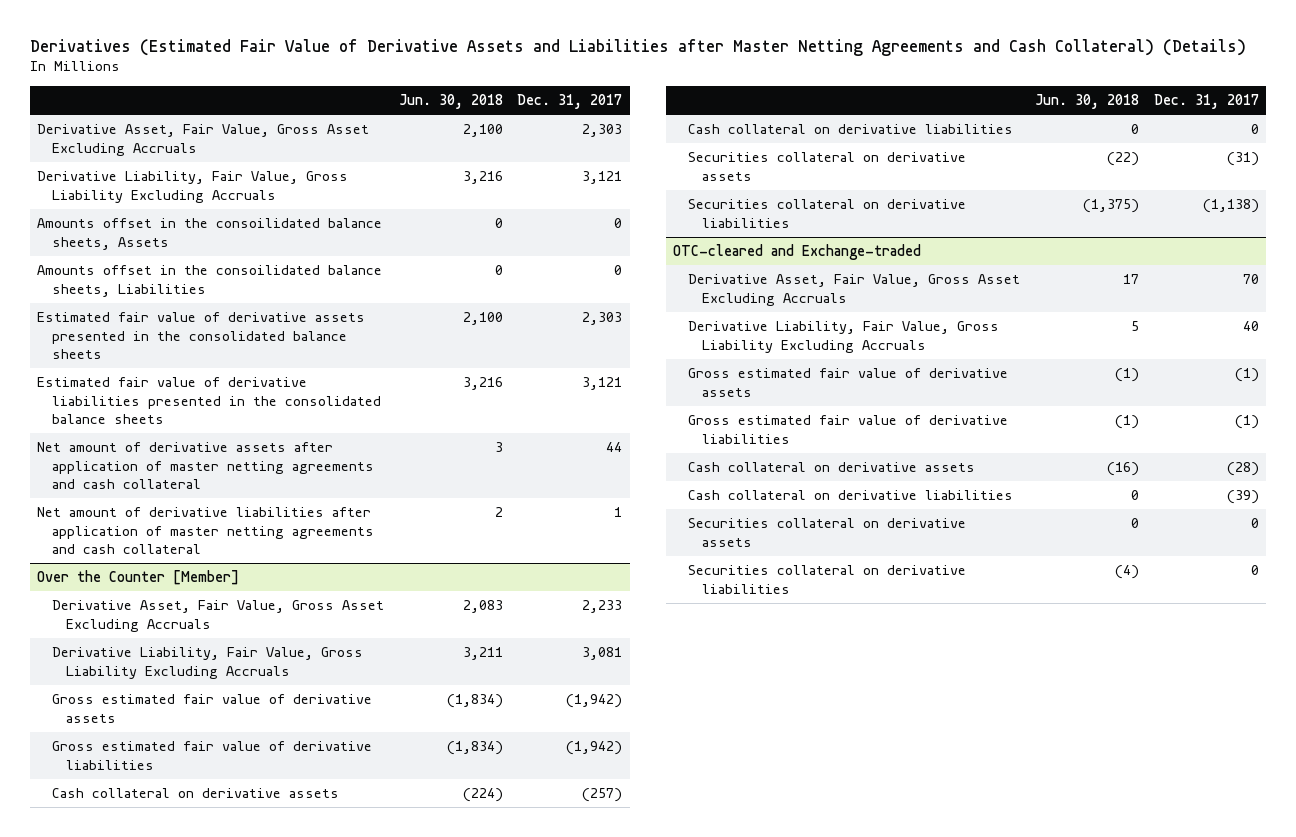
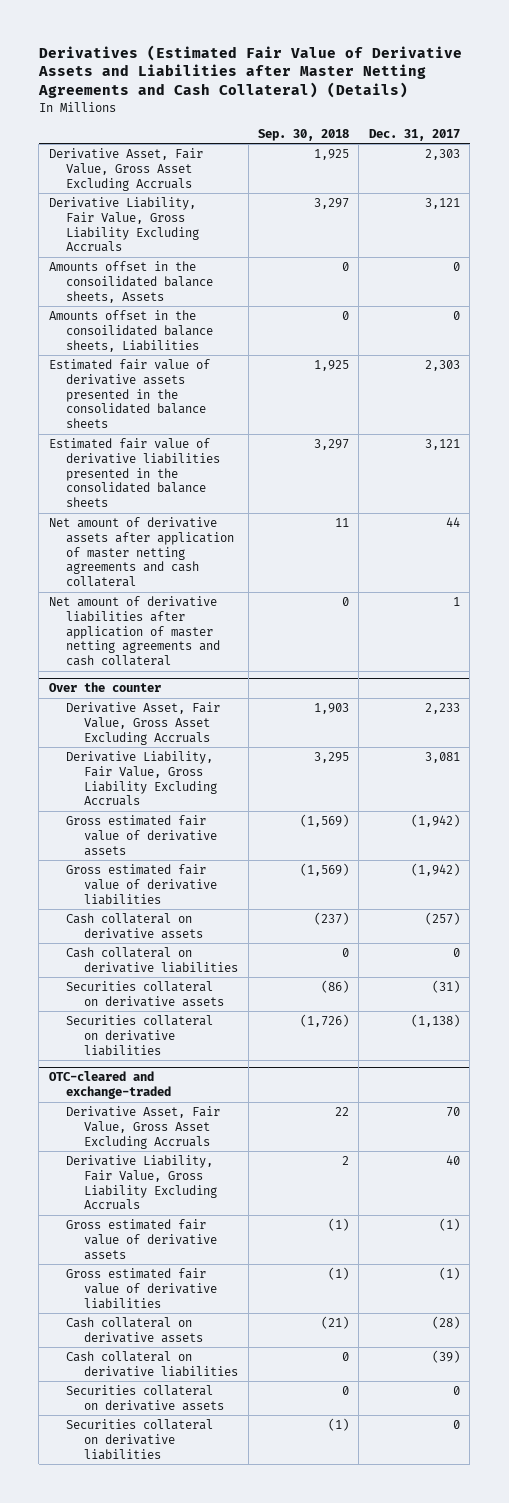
[398,94,503,110] Jun. 30, 2018 -> none
none -> [257,128,349,141] Sep. 30, 2018
[37,570,240,586] Over the Counter [Member] -> [48,682,161,693] Over the counter
[673,244,922,261] OTC-cleared and Exchange-traded -> [48,1071,172,1100] OTC-cleared and exchange-traded

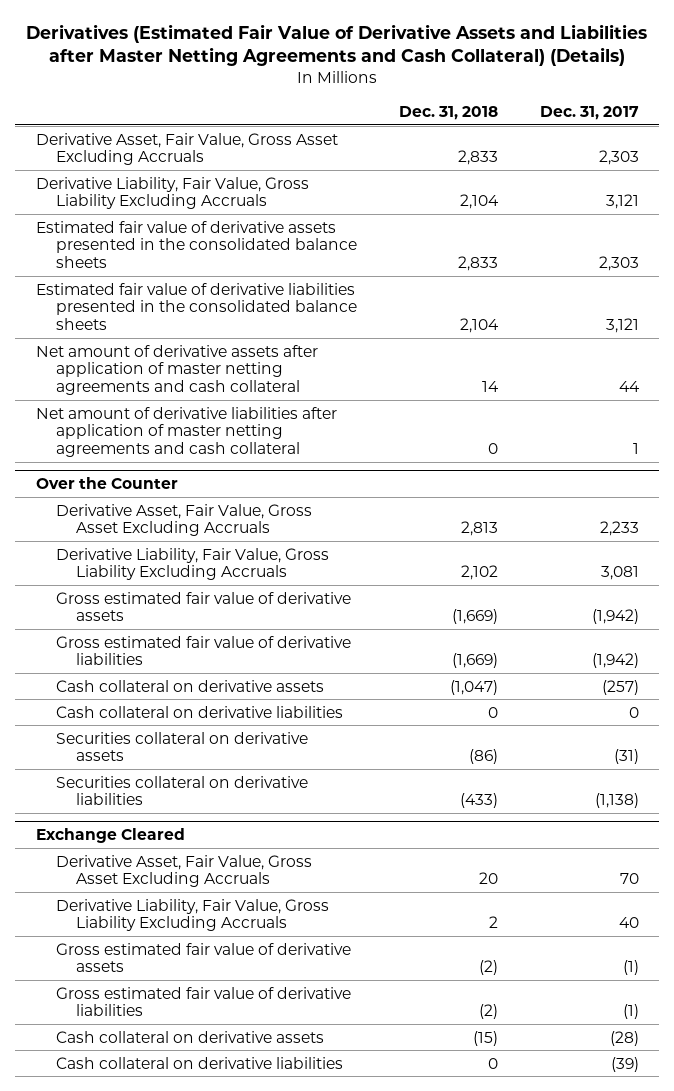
[257,128,349,141] Sep. 30, 2018 -> none
none -> [398,105,498,120] Dec. 31, 2018
[48,261,214,303] Amounts offset in the consoilidated balance sheets, Assets -> none
[48,310,214,352] Amounts offset in the consoilidated balance sheets, Liabilities -> none
[48,682,161,693] Over the counter -> [35,477,178,490] Over the Counter
[48,1071,172,1100] OTC-cleared and exchange-traded -> [35,828,185,844] Exchange Cleared
[66,1385,225,1411] Securities collateral on derivative assets -> none
[66,1419,214,1460] Securities collateral on derivative liabilities -> none

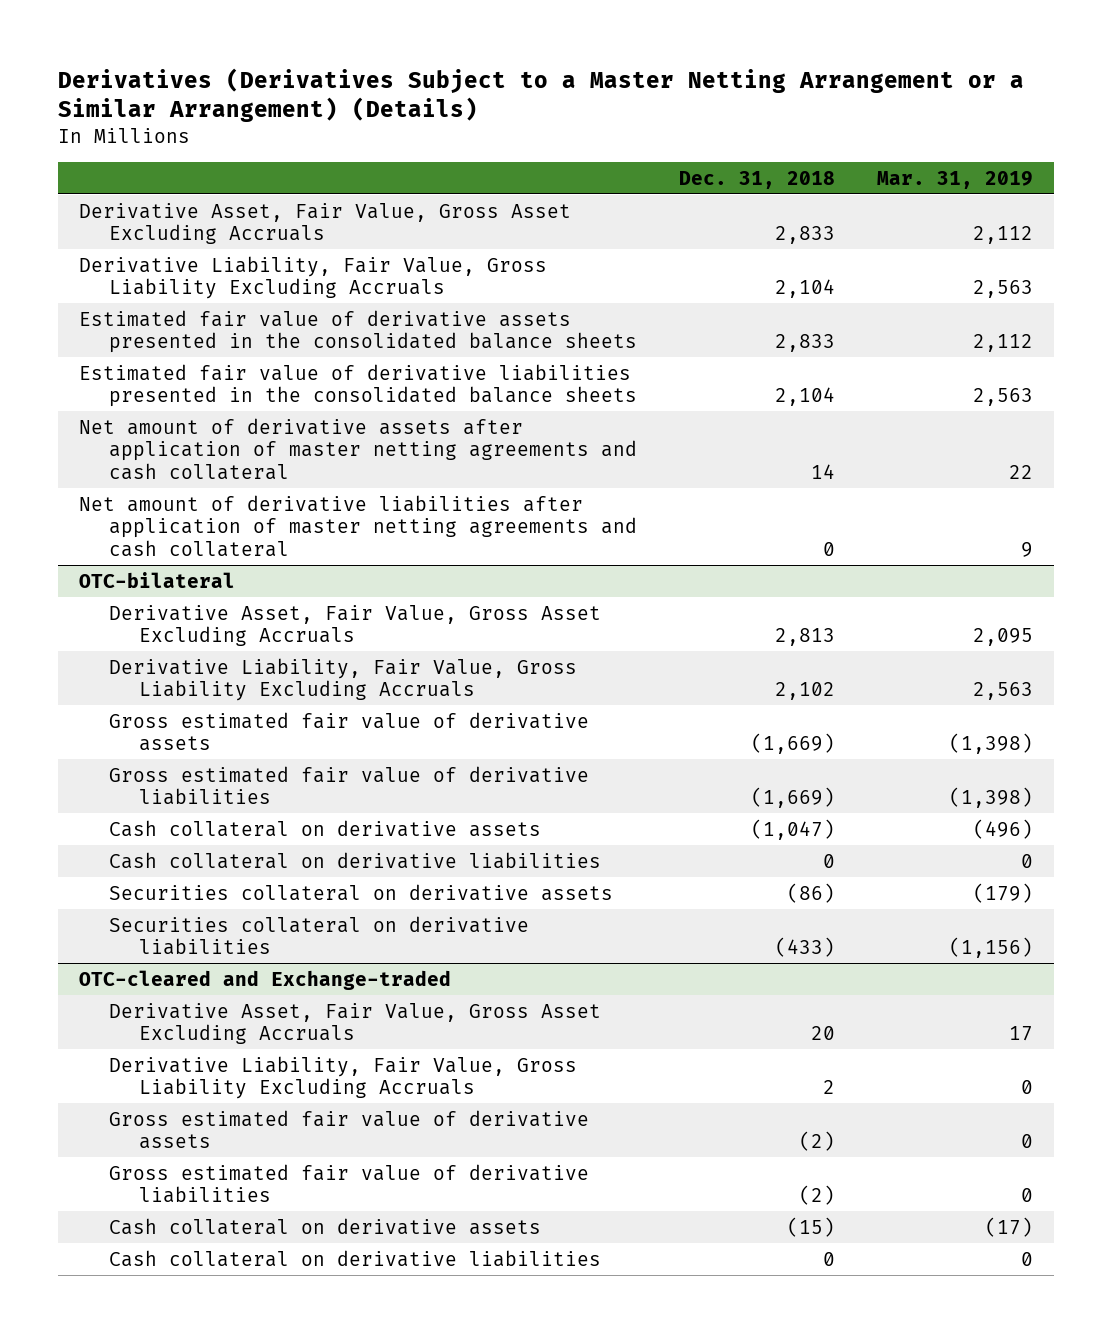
[26,23,648,67] Derivatives (Estimated Fair Value of Derivative Assets and Liabilities after Master Netting Agreements and Cash Collateral) (Details) -> [57,67,1024,123] Derivatives (Derivatives Subject to a Master Netting Arrangement or a Similar Arrangement) (Details)
[539,105,639,120] Dec. 31, 2017 -> none
none -> [876,170,1033,189] Mar. 31, 2019
[35,477,178,490] Over the Counter -> [78,571,235,588] OTC-bilateral
[35,828,185,844] Exchange Cleared -> [78,969,451,990] OTC-cleared and Exchange-traded

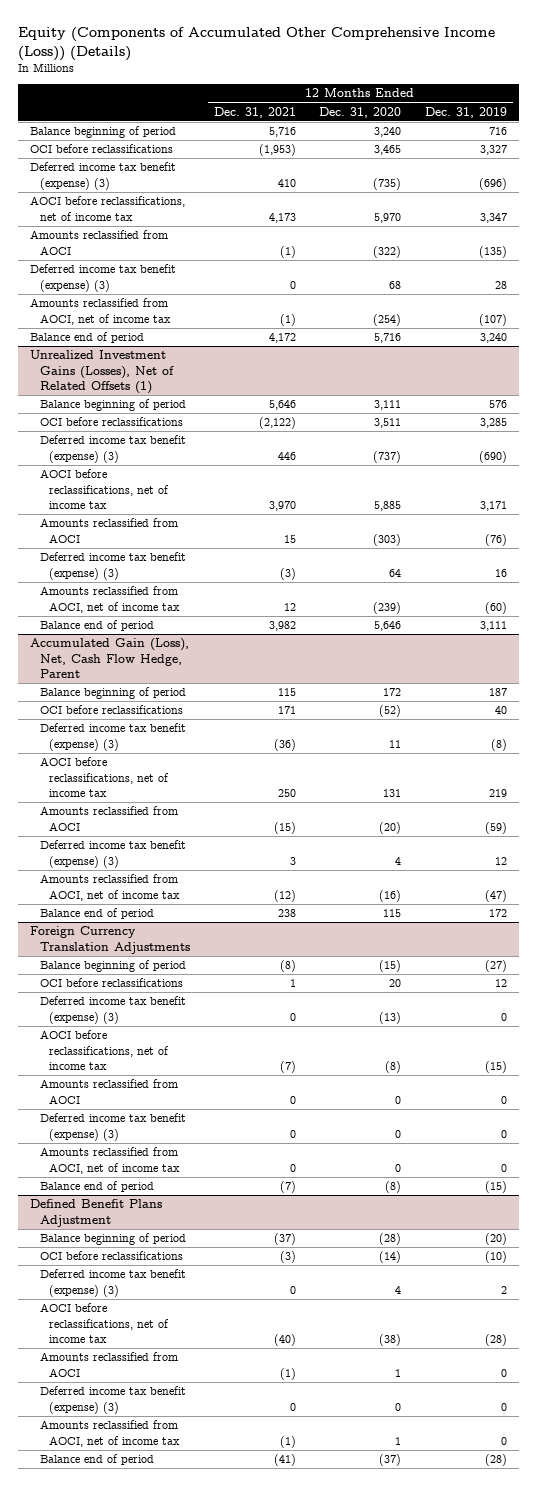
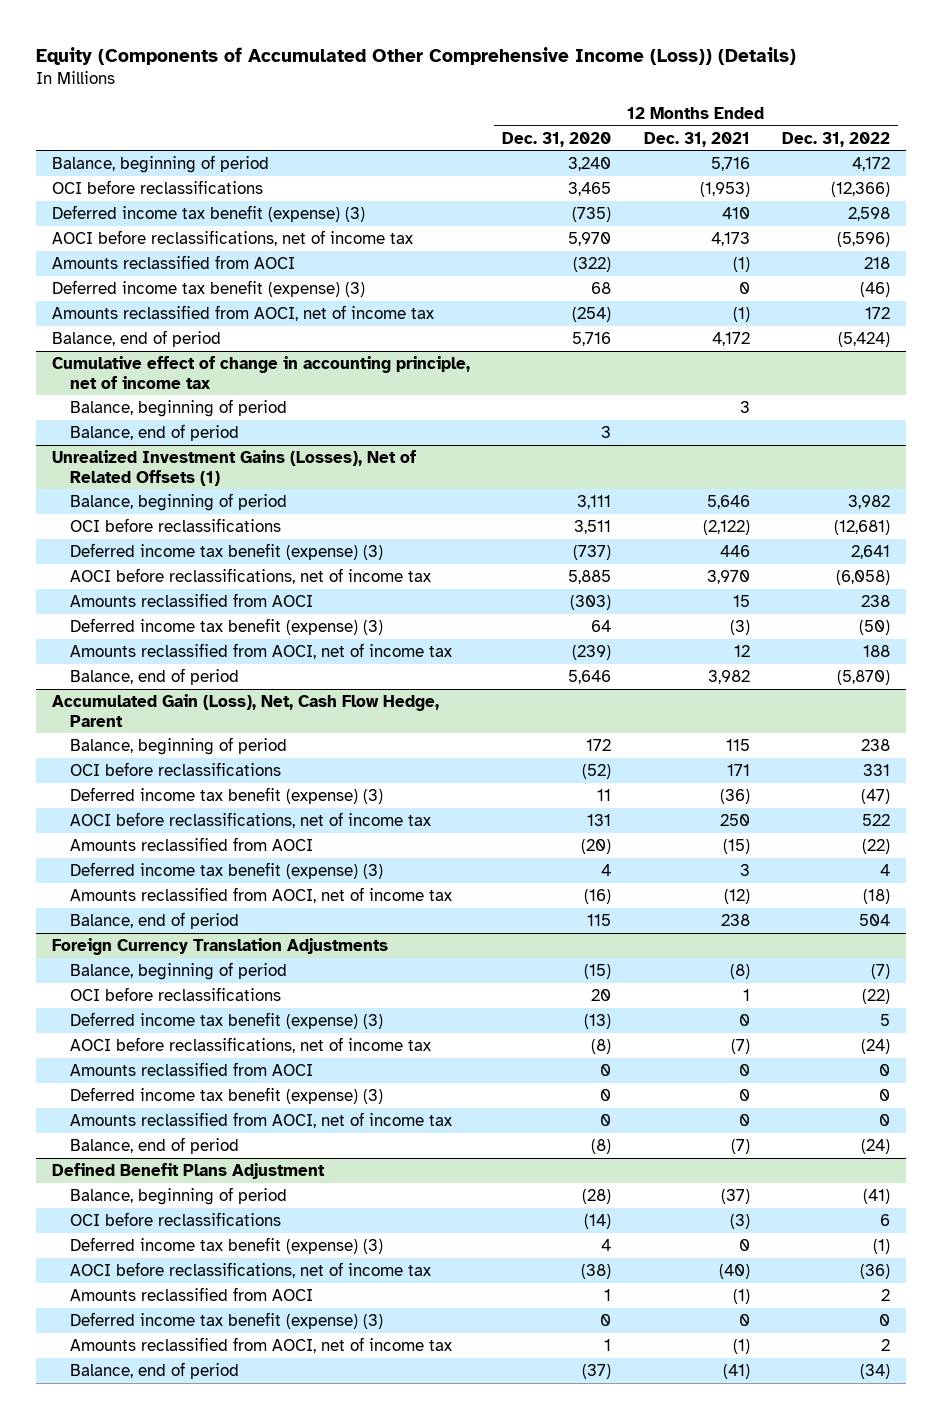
[425,106,508,118] Dec. 31, 2019 -> none
none -> [781,131,890,147] Dec. 31, 2022
[30,126,177,139] Balance beginning of period -> [52,154,270,173] Balance, beginning of period
[30,332,145,344] Balance end of period -> [52,329,222,347] Balance, end of period
none -> [52,355,471,389] Cumulative effect of change in accounting principle, net of income tax
none -> [69,398,287,417] Balance, beginning of period
none -> [69,423,239,441] Balance, end of period
[39,399,186,412] Balance beginning of period -> [69,492,287,511] Balance, beginning of period
[39,620,154,632] Balance end of period -> [69,667,239,685] Balance, end of period
[39,687,186,700] Balance beginning of period -> [69,736,287,755] Balance, beginning of period
[39,908,154,920] Balance end of period -> [69,911,239,929] Balance, end of period
[39,960,186,973] Balance beginning of period -> [69,961,287,980] Balance, beginning of period
[39,1181,154,1193] Balance end of period -> [69,1136,239,1154] Balance, end of period
[39,1233,186,1246] Balance beginning of period -> [69,1186,287,1205] Balance, beginning of period
[39,1454,154,1466] Balance end of period -> [69,1361,239,1379] Balance, end of period

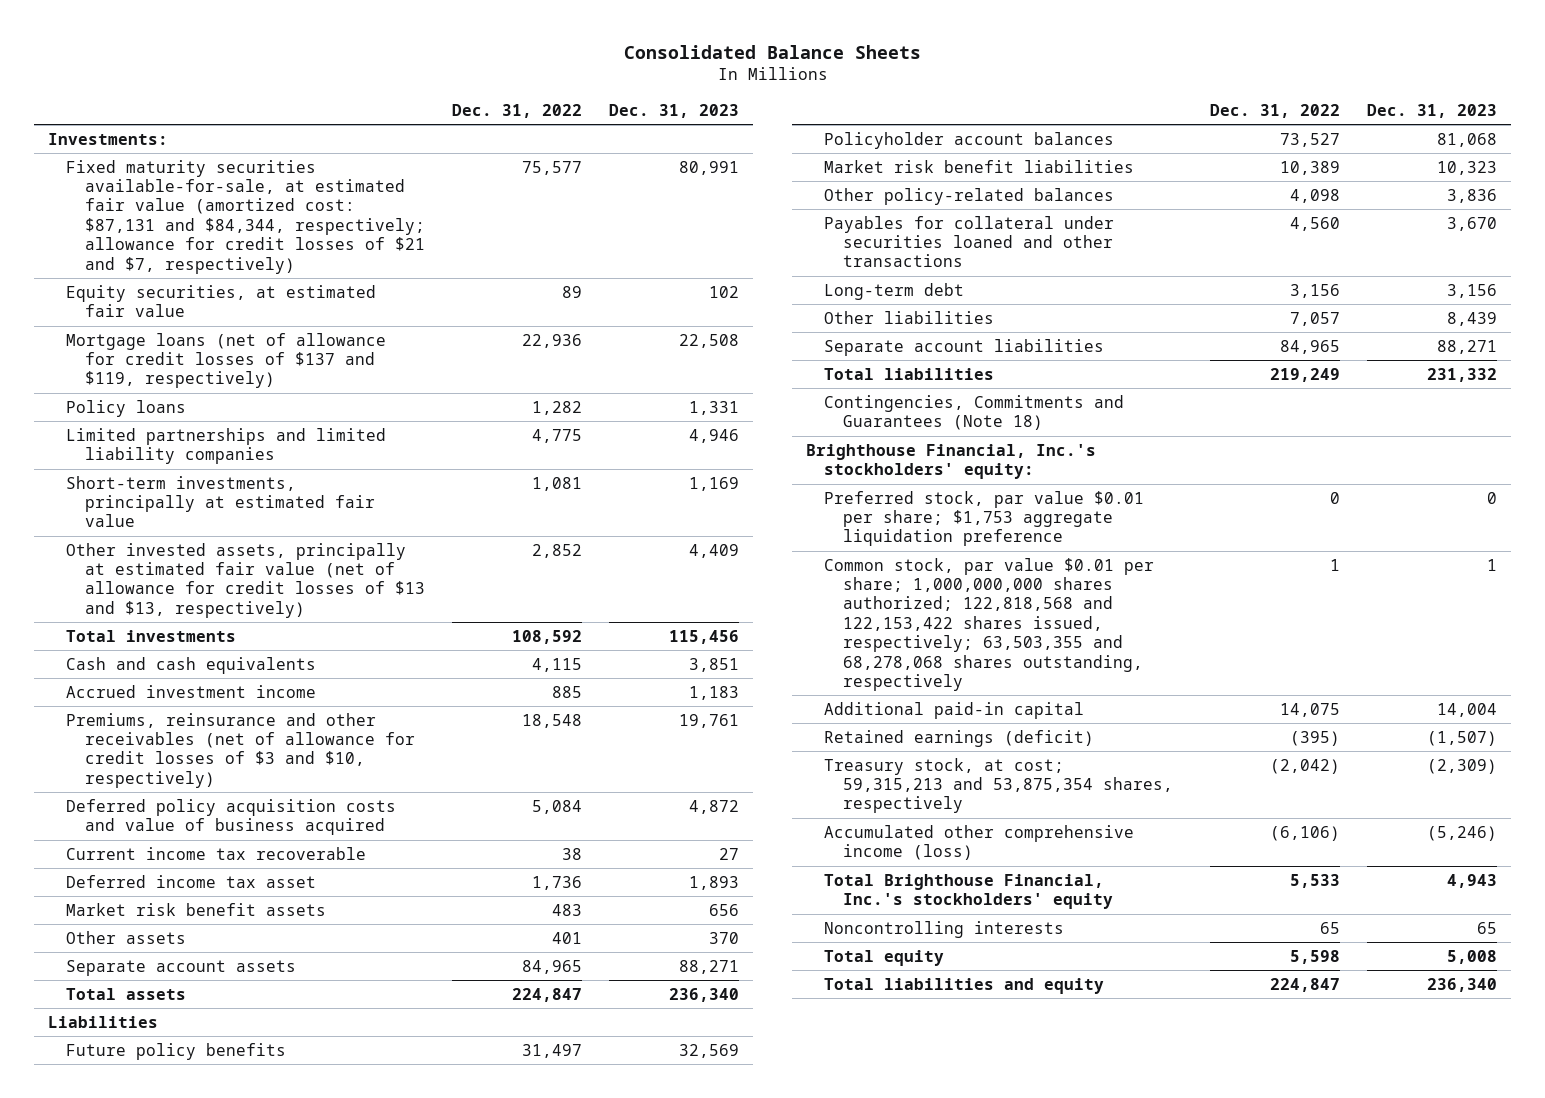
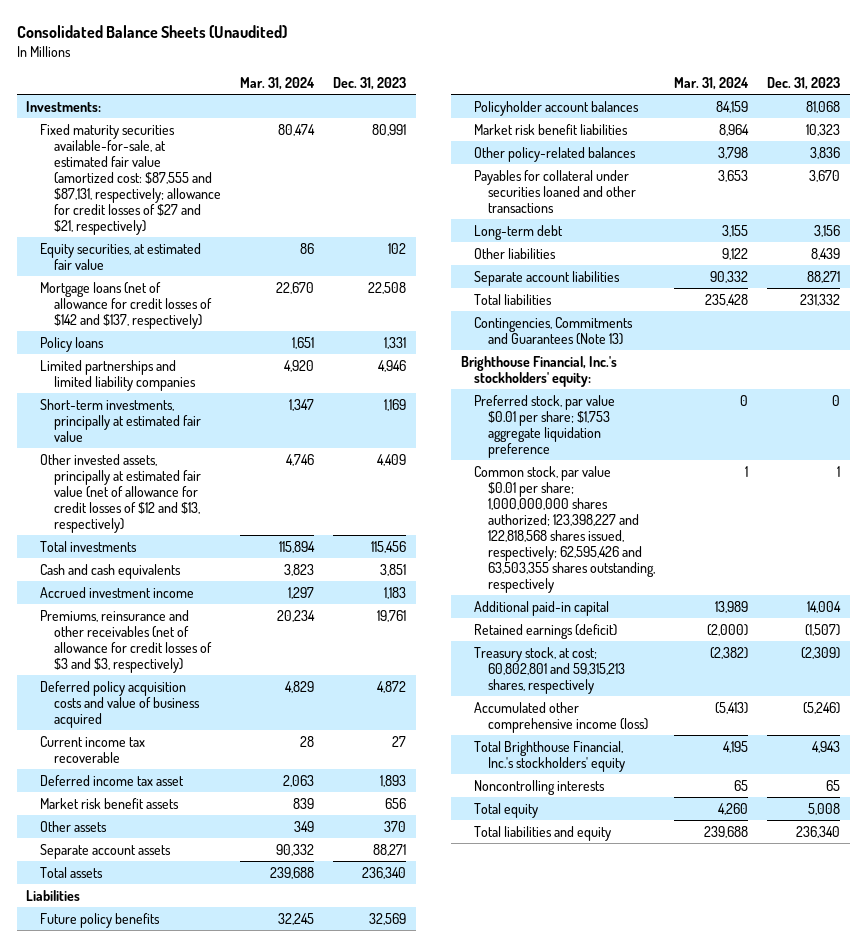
[623,44,921,59] Consolidated Balance Sheets -> [16,25,287,39] Consolidated Balance Sheets (Unaudited)
[451,103,582,118] Dec. 31, 2022 -> none
none -> [240,76,316,90] Mar. 31, 2024
[66,159,425,274] Fixed maturity securities available-for-sale, at estimated fair value (amortized cost: $87,131 and $84,344, respectively; allowance for credit losses of $21 and $7, respectively) -> [40,123,221,235] Fixed maturity securities available-for-sale, at estimated fair value (amortized cost: $87,555 and $87,131, respectively; allowance for credit losses of $27 and $21, respectively)
[66,332,387,389] Mortgage loans (net of allowance for credit losses of $137 and $119, respectively) -> [40,281,212,329] Mortgage loans (net of allowance for credit losses of $142 and $137, respectively)
[66,542,425,618] Other invested assets, principally at estimated fair value (net of allowance for credit losses of $13 and $13, respectively) -> [40,453,201,533] Other invested assets, principally at estimated fair value (net of allowance for credit losses of $12 and $13, respectively)
[66,712,415,788] Premiums, reinsurance and other receivables (net of allowance for credit losses of $3 and $10, respectively) -> [40,609,212,673] Premiums, reinsurance and other receivables (net of allowance for credit losses of $3 and $3, respectively)
[824,394,1125,431] Contingencies, Commitments and Guarantees (Note 18) -> [474,316,634,345] Contingencies, Commitments and Guarantees (Note 13)
[824,557,1155,691] Common stock, par value $0.01 per share; 1,000,000,000 shares authorized; 122,818,568 and 122,153,422 shares issued, respectively; 63,503,355 and 68,278,068 shares outstanding, respectively -> [474,465,655,593] Common stock, par value $0.01 per share; 1,000,000,000 shares authorized; 123,398,227 and 122,818,568 shares issued, respectively; 62,595,426 and 63,503,355 shares outstanding, respectively
[824,757,1173,814] Treasury stock, at cost; 59,315,213 and 53,875,354 shares, respectively -> [474,646,625,694] Treasury stock, at cost; 60,802,801 and 59,315,213 shares, respectively

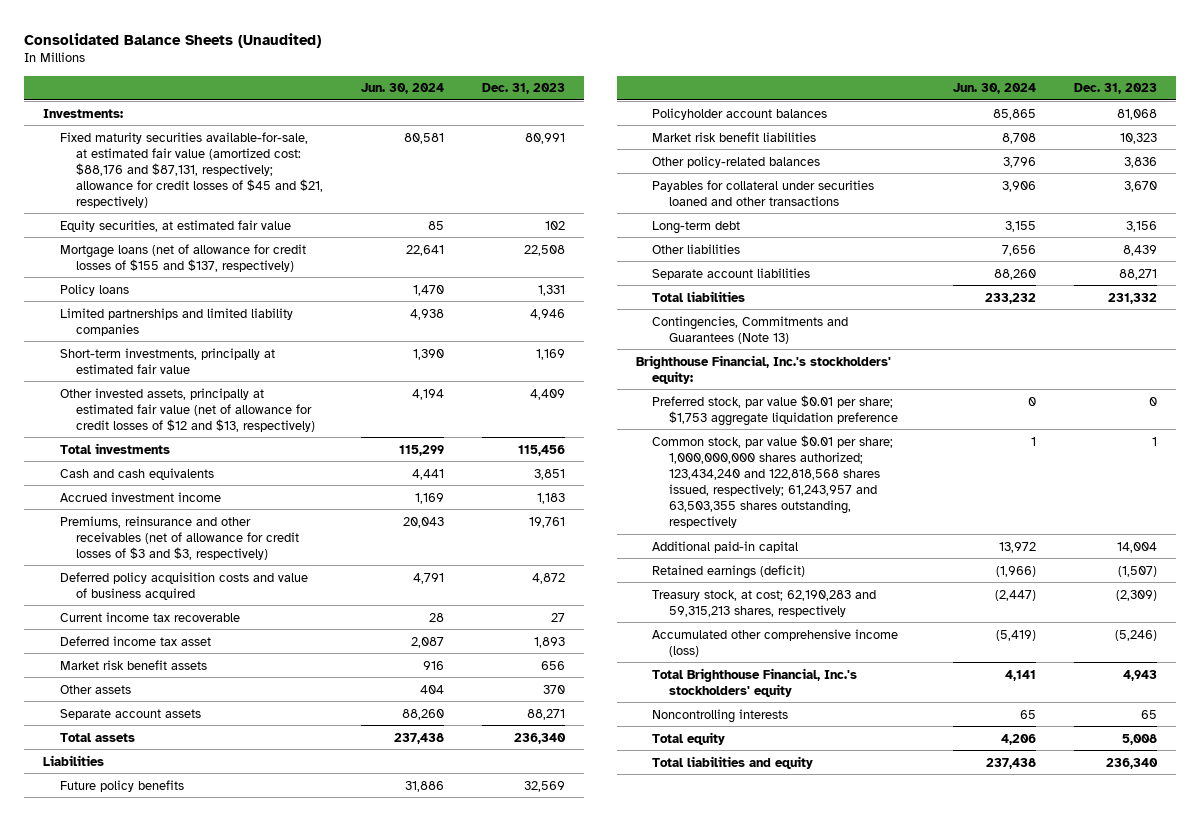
[240,76,316,90] Mar. 31, 2024 -> none
none -> [361,83,445,95] Jun. 30, 2024
[40,123,221,235] Fixed maturity securities available-for-sale, at estimated fair value (amortized cost: $87,555 and $87,131, respectively; allowance for credit losses of $27 and $21, respectively) -> [59,131,324,208] Fixed maturity securities available-for-sale, at estimated fair value (amortized cost: $88,176 and $87,131, respectively; allowance for credit losses of $45 and $21, respectively)
[40,281,212,329] Mortgage loans (net of allowance for credit losses of $142 and $137, respectively) -> [59,243,306,272] Mortgage loans (net of allowance for credit losses of $155 and $137, respectively)
[474,465,655,593] Common stock, par value $0.01 per share; 1,000,000,000 shares authorized; 123,398,227 and 122,818,568 shares issued, respectively; 62,595,426 and 63,503,355 shares outstanding, respectively -> [652,434,894,528] Common stock, par value $0.01 per share; 1,000,000,000 shares authorized; 123,434,240 and 122,818,568 shares issued, respectively; 61,243,957 and 63,503,355 shares outstanding, respectively
[474,646,625,694] Treasury stock, at cost; 60,802,801 and 59,315,213 shares, respectively -> [652,589,877,617] Treasury stock, at cost; 62,190,283 and 59,315,213 shares, respectively

